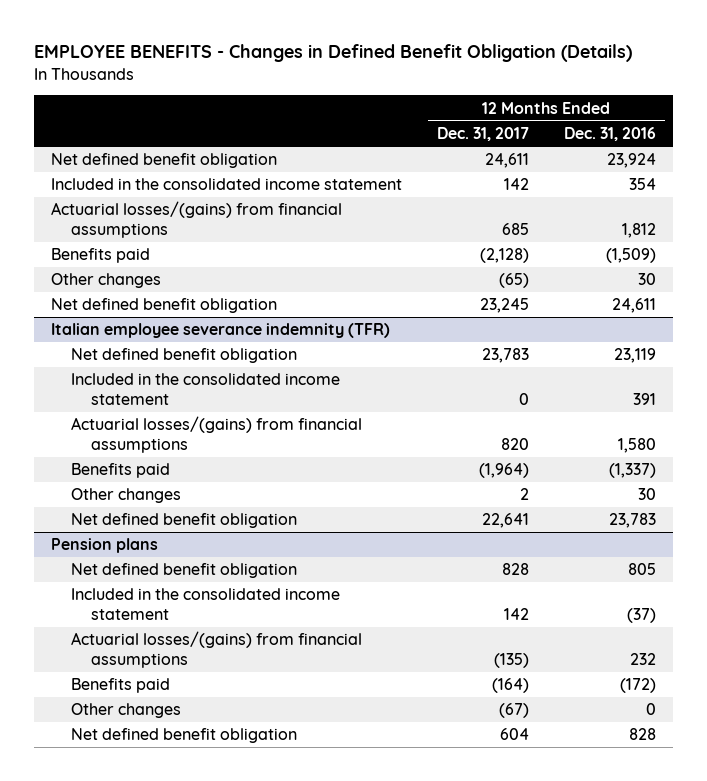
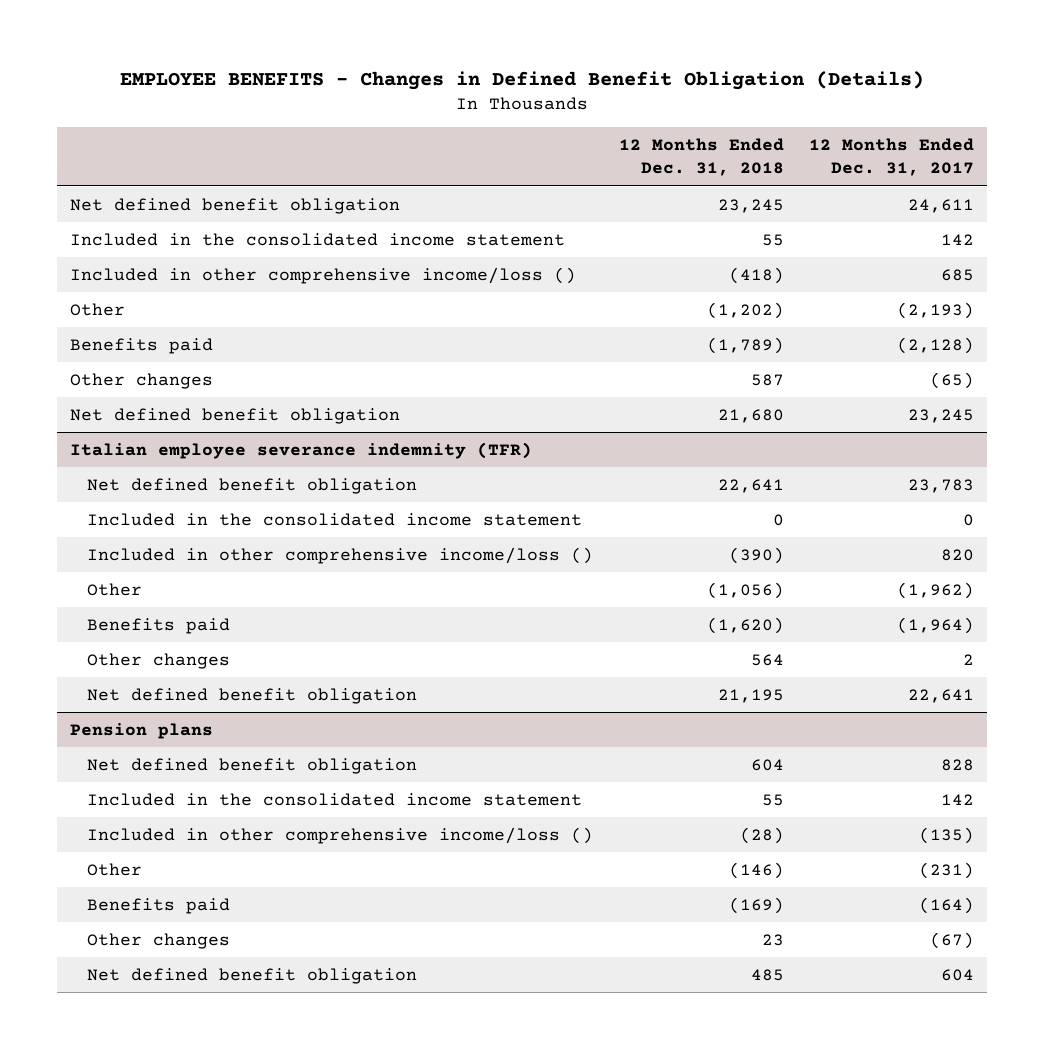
[563,127,656,142] Dec. 31, 2016 -> none
none -> [618,138,784,177] 12 Months Ended Dec. 31, 2018
[51,201,343,238] Actuarial losses/(gains) from financial assumptions -> [70,266,577,284] Included in other comprehensive income/loss ()
none -> [70,302,126,316] Other
[70,416,362,453] Actuarial losses/(gains) from financial assumptions -> [87,546,594,564] Included in other comprehensive income/loss ()
none -> [87,582,143,596] Other
[70,631,362,668] Actuarial losses/(gains) from financial assumptions -> [87,826,594,844] Included in other comprehensive income/loss ()
none -> [87,862,143,876] Other

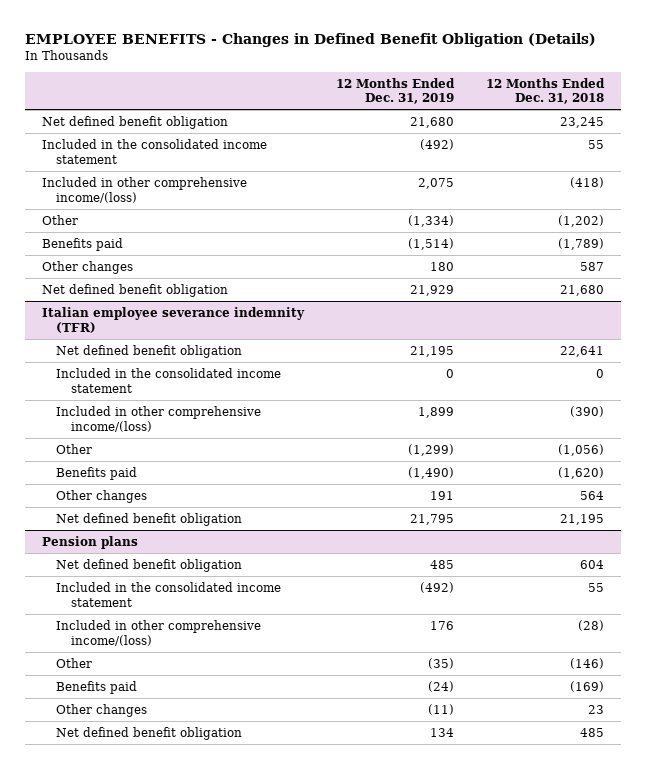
[809,138,975,177] 12 Months Ended Dec. 31, 2017 -> none
none -> [336,77,456,105] 12 Months Ended Dec. 31, 2019
[70,266,577,284] Included in other comprehensive income/loss () -> [41,176,247,203] Included in other comprehensive income/(loss)
[87,546,594,564] Included in other comprehensive income/loss () -> [56,405,262,432] Included in other comprehensive income/(loss)
[87,826,594,844] Included in other comprehensive income/loss () -> [56,619,262,646] Included in other comprehensive income/(loss)

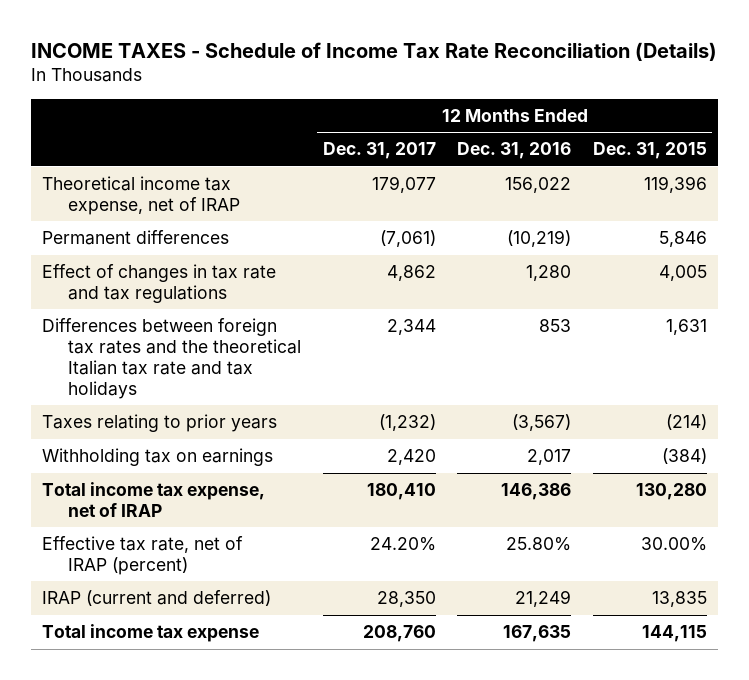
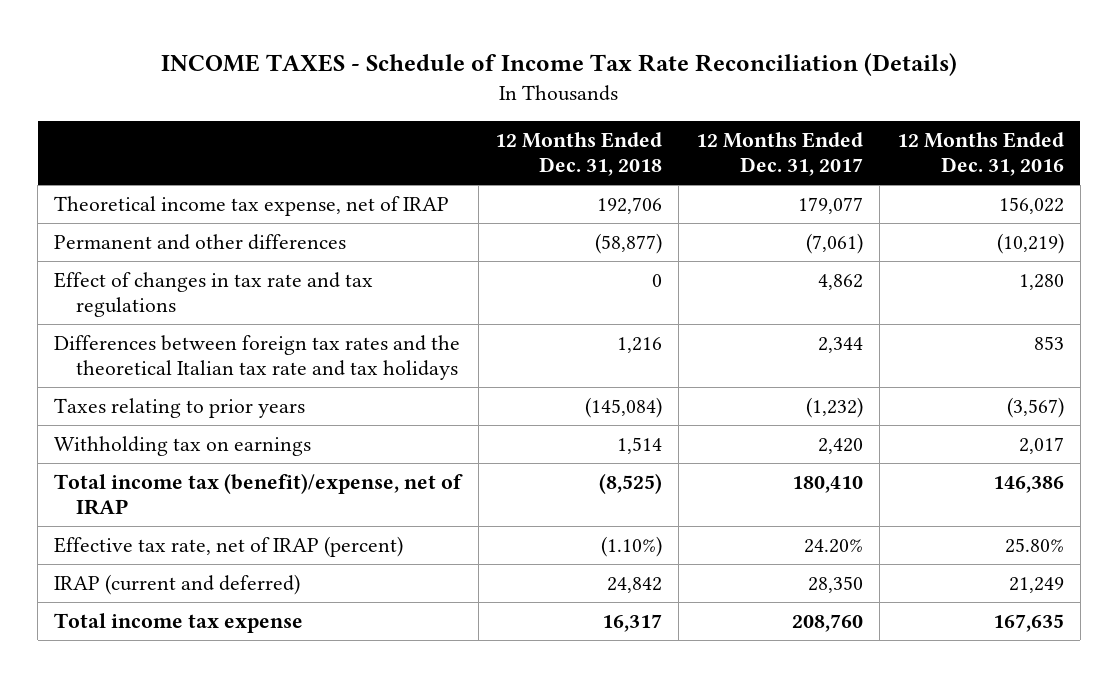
[593,142,708,160] Dec. 31, 2015 -> none
none -> [495,132,663,176] 12 Months Ended Dec. 31, 2018
[42,230,230,246] Permanent differences -> [54,234,347,251] Permanent and other differences
[42,482,266,517] Total income tax expense, net of IRAP -> [54,473,464,515] Total income tax (benefit)/expense, net of IRAP

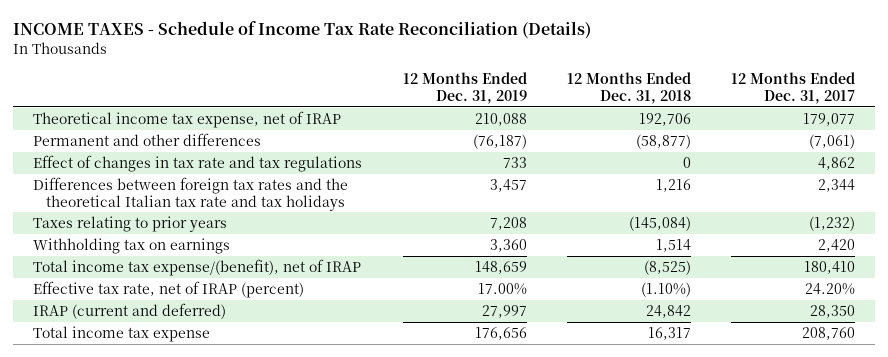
[896,132,1064,176] 12 Months Ended Dec. 31, 2016 -> none
none -> [402,72,527,104] 12 Months Ended Dec. 31, 2019
[54,473,464,515] Total income tax (benefit)/expense, net of IRAP -> [33,258,362,276] Total income tax expense/(benefit), net of IRAP

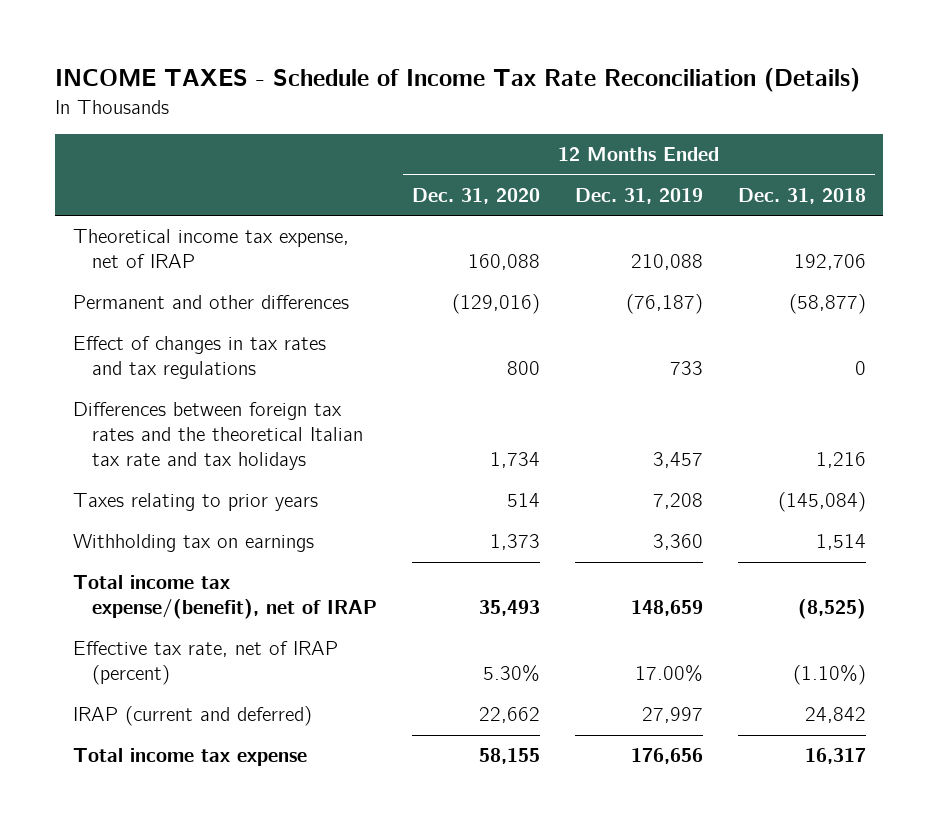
[731,72,856,104] 12 Months Ended Dec. 31, 2017 -> none
none -> [411,187,540,204] Dec. 31, 2020
[33,154,363,172] Effect of changes in tax rate and tax regulations -> [72,336,326,380] Effect of changes in tax rates and tax regulations

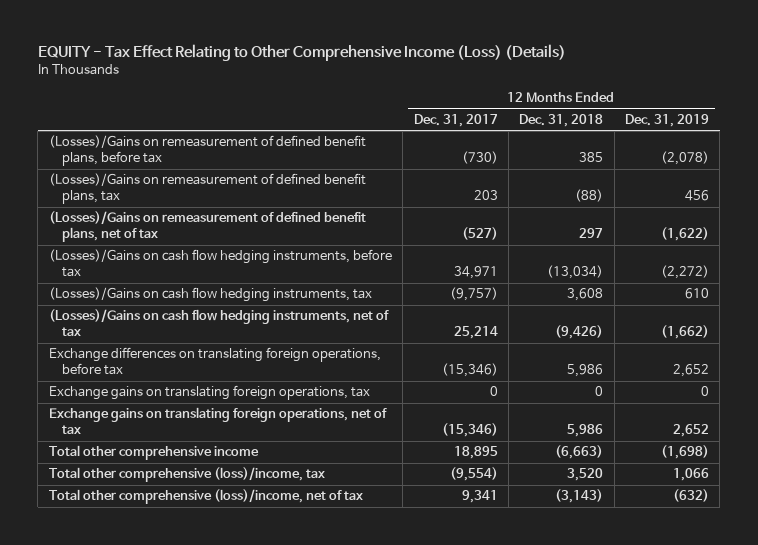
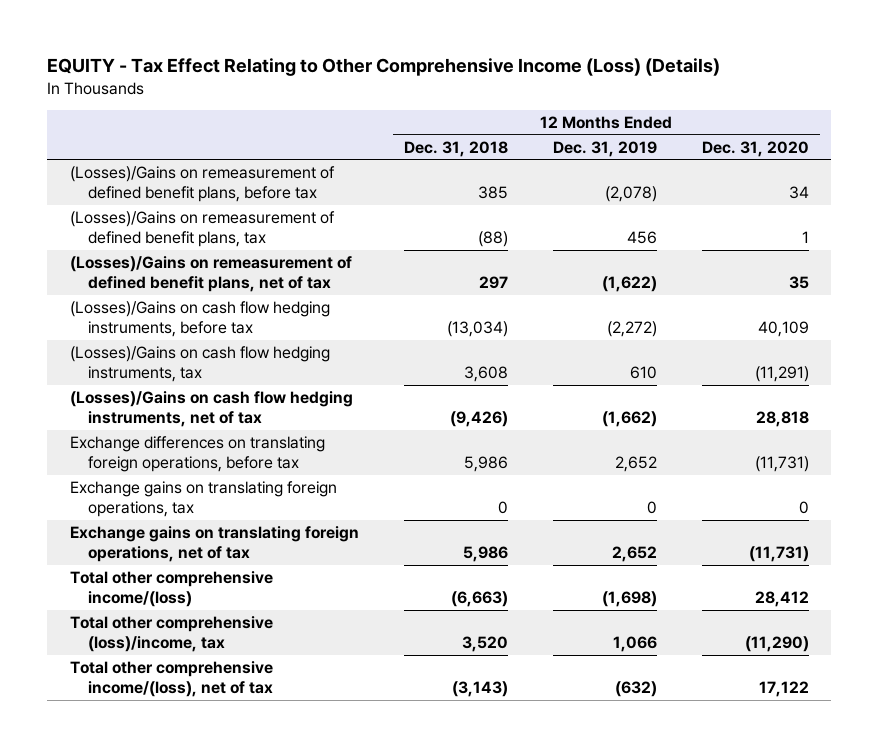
[413,113,498,127] Dec. 31, 2017 -> none
none -> [701,140,809,157] Dec. 31, 2020
[48,445,259,461] Total other comprehensive income -> [69,571,273,608] Total other comprehensive income/(loss)
[48,489,363,505] Total other comprehensive (loss)/income, net of tax -> [69,661,273,698] Total other comprehensive income/(loss), net of tax

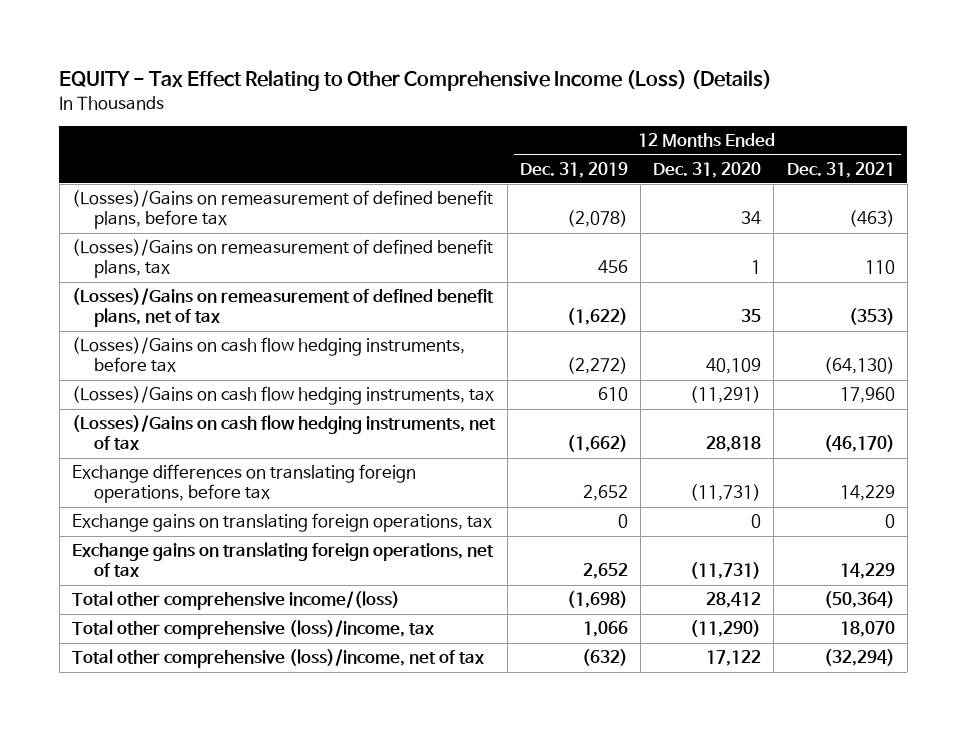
[403,140,508,157] Dec. 31, 2018 -> none
none -> [786,161,895,178] Dec. 31, 2021
[69,661,273,698] Total other comprehensive income/(loss), net of tax -> [71,649,484,669] Total other comprehensive (loss)/income, net of tax

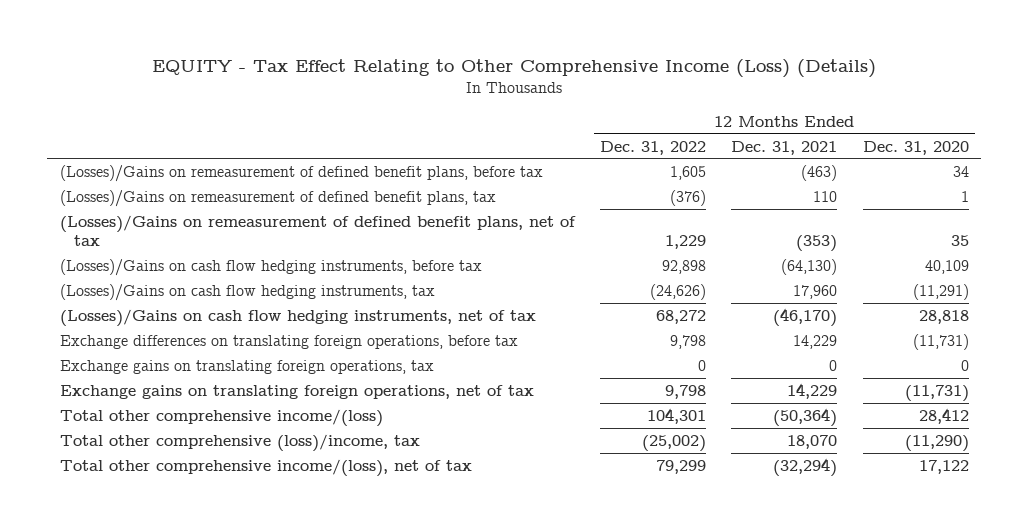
[520,161,629,178] Dec. 31, 2019 -> none
none -> [600,140,707,155] Dec. 31, 2022
[71,649,484,669] Total other comprehensive (loss)/income, net of tax -> [60,458,473,477] Total other comprehensive income/(loss), net of tax

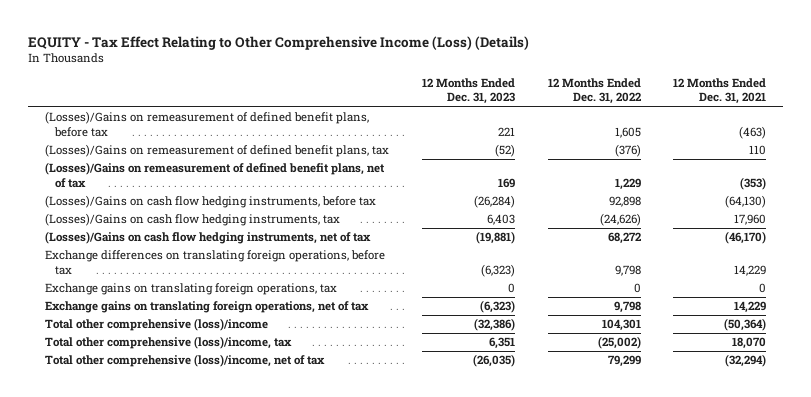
[862,140,969,155] Dec. 31, 2020 -> none
none -> [421,78,515,105] 12 Months Ended Dec. 31, 2023
[60,408,384,427] Total other comprehensive income/(loss) -> [44,318,268,332] Total other comprehensive (loss)/income
[60,458,473,477] Total other comprehensive income/(loss), net of tax -> [44,354,325,368] Total other comprehensive (loss)/income, net of tax

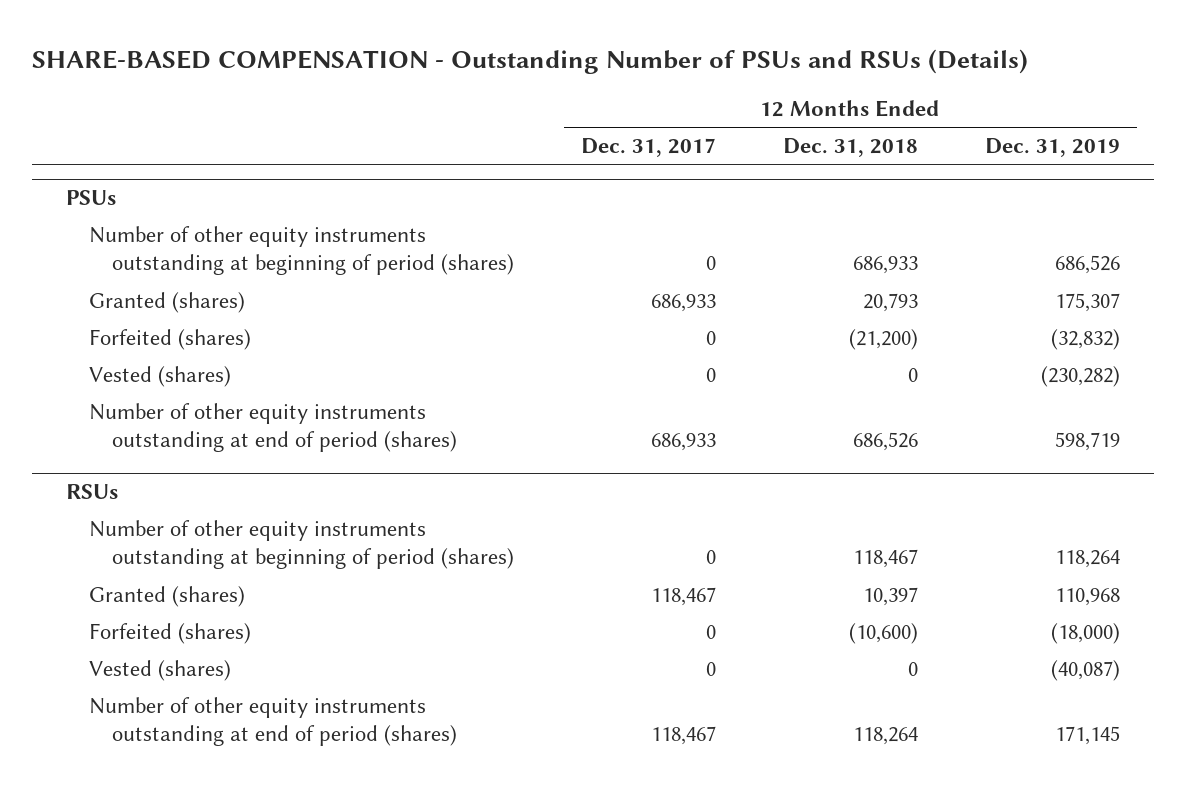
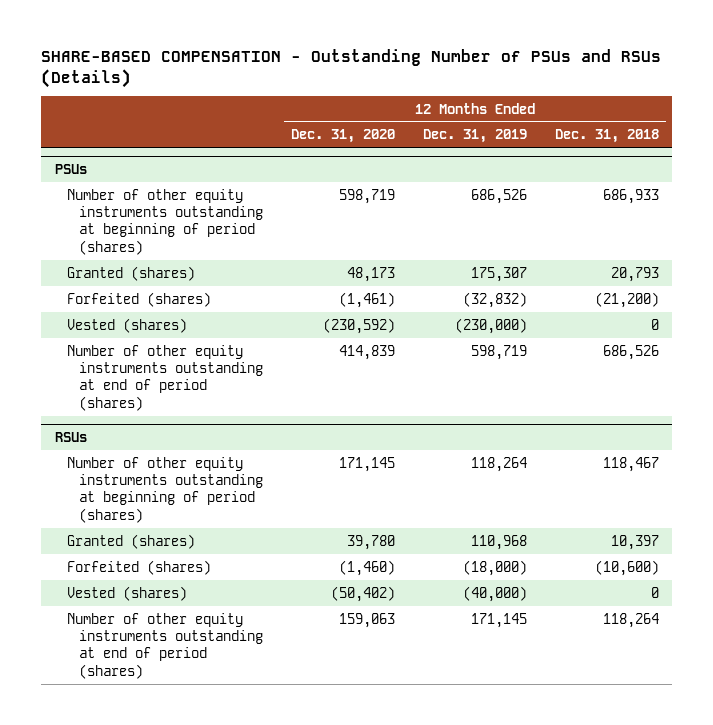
[580,138,716,158] Dec. 31, 2017 -> none
none -> [290,129,395,144] Dec. 31, 2020
[1041,365,1121,387] (230,282) -> [454,317,527,334] (230,000)
[1051,659,1121,681] (40,087) -> [462,585,527,602] (40,000)

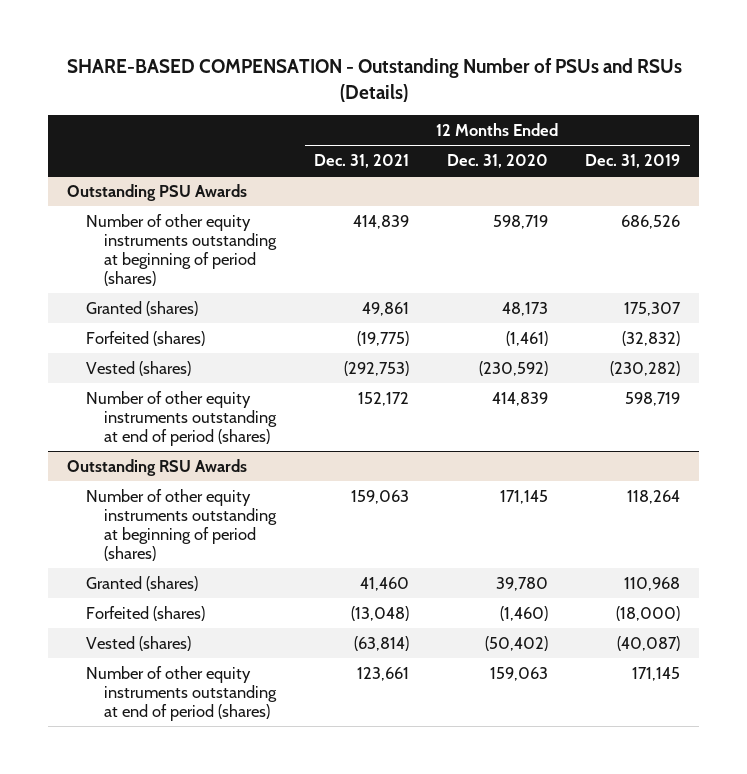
[554,129,659,144] Dec. 31, 2018 -> none
none -> [313,153,409,168] Dec. 31, 2021
[54,164,87,175] PSUs -> [66,183,247,201] Outstanding PSU Awards
[454,317,527,334] (230,000) -> [610,360,681,376] (230,282)
[54,432,87,443] RSUs -> [66,458,247,476] Outstanding RSU Awards
[462,585,527,602] (40,000) -> [617,635,681,651] (40,087)

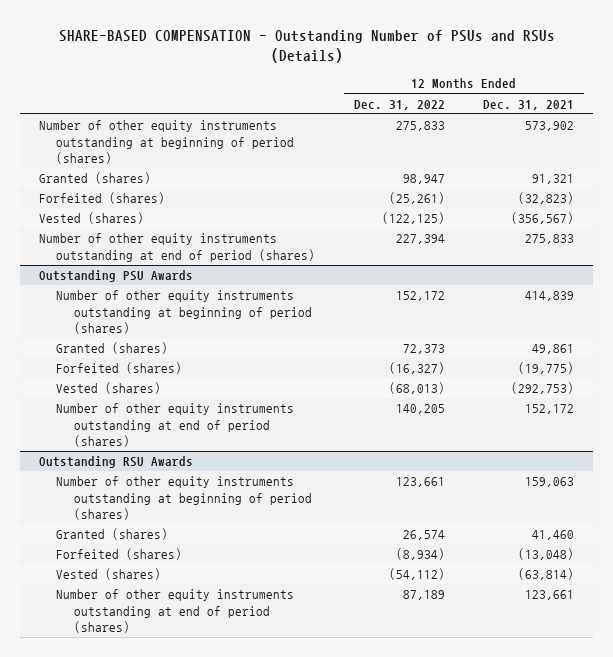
[446,153,548,168] Dec. 31, 2020 -> none
[585,153,681,168] Dec. 31, 2019 -> none
none -> [353,99,445,110] Dec. 31, 2022
none -> [39,120,295,165] Number of other equity instruments outstanding at beginning of period (shares)
none -> [39,172,152,185] Granted (shares)
none -> [39,192,166,205] Forfeited (shares)
none -> [39,212,145,225] Vested (shares)
none -> [39,233,316,262] Number of other equity instruments outstanding at end of period (shares)

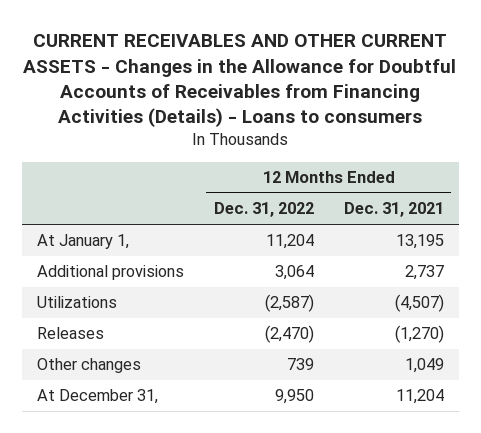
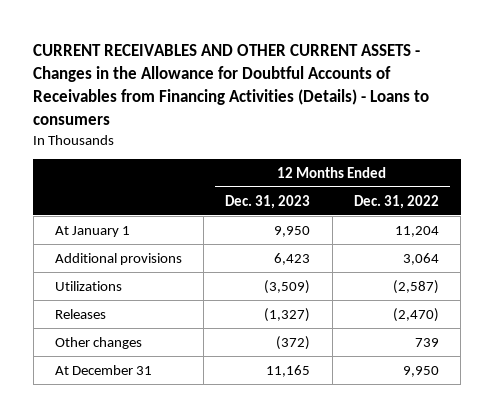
[343,202,444,218] Dec. 31, 2021 -> none
none -> [225,194,311,209] Dec. 31, 2023
[36,234,129,250] At January 1, -> [55,225,131,237] At January 1
[36,389,158,405] At December 31, -> [55,364,153,375] At December 31

